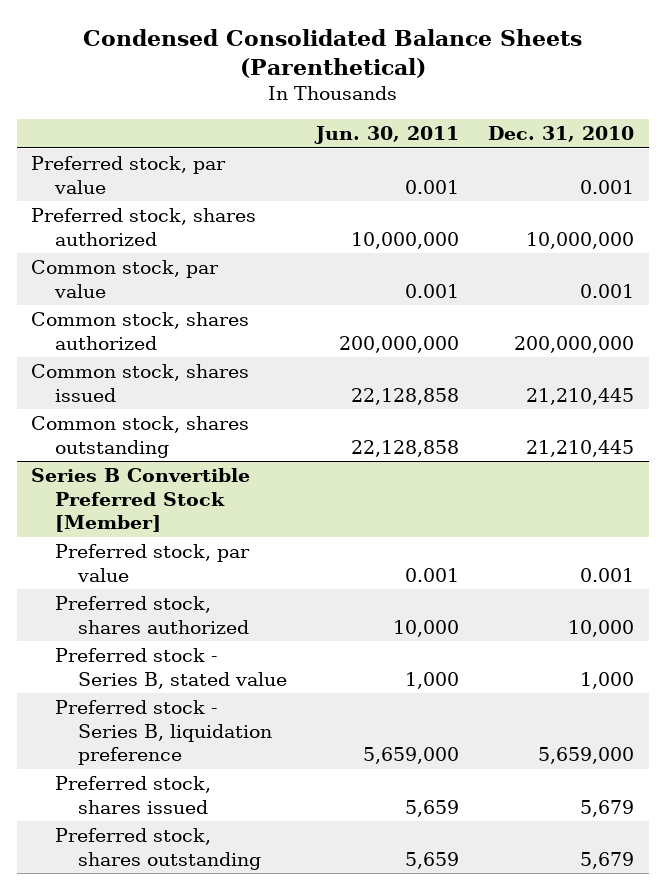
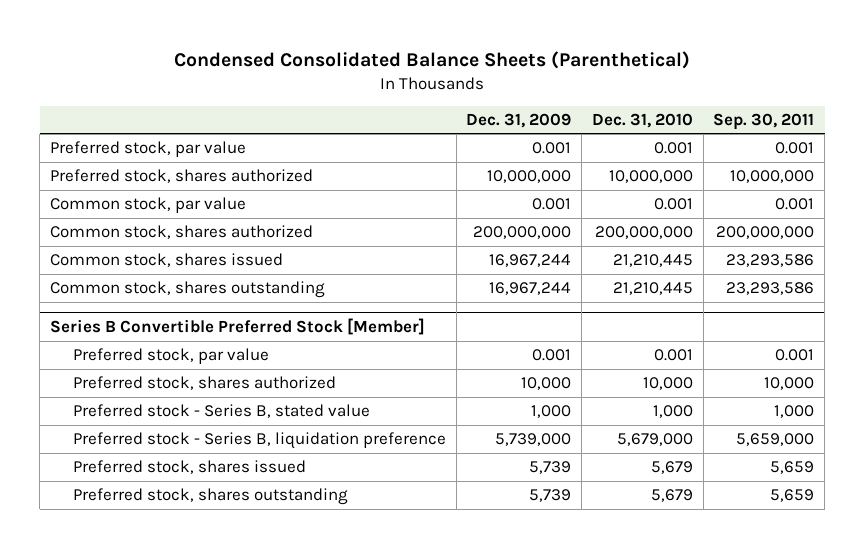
[314,126,460,145] Jun. 30, 2011 -> none
none -> [466,112,572,128] Dec. 31, 2009
none -> [713,112,815,130] Sep. 30, 2011
[538,747,635,765] 5,659,000 -> [616,433,693,447] 5,679,000

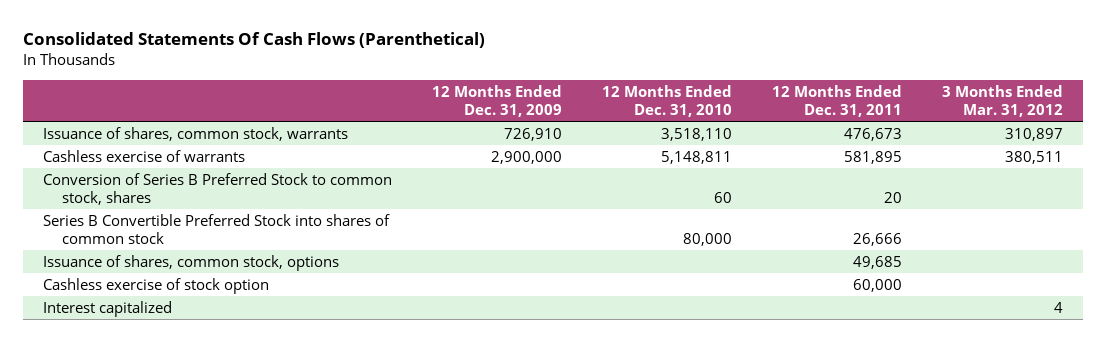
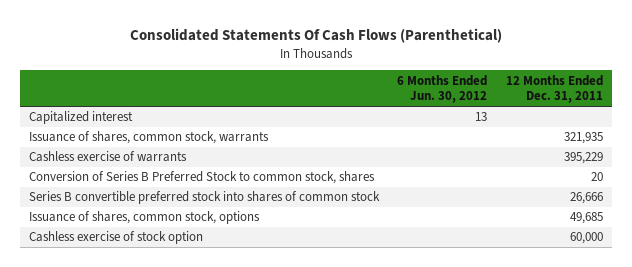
[431,84,562,117] 12 Months Ended Dec. 31, 2009 -> none
[601,84,732,117] 12 Months Ended Dec. 31, 2010 -> none
[941,84,1063,117] 3 Months Ended Mar. 31, 2012 -> none
none -> [397,74,488,104] 6 Months Ended Jun. 30, 2012
none -> [29,111,134,125] Capitalized interest
[843,127,902,141] 476,673 -> [563,132,603,145] 321,935
[843,150,902,164] 581,895 -> [563,152,603,165] 395,229
[42,213,390,244] Series B Convertible Preferred Stock into shares of common stock -> [29,191,381,205] Series B convertible preferred stock into shares of common stock
[42,300,172,317] Interest capitalized -> none

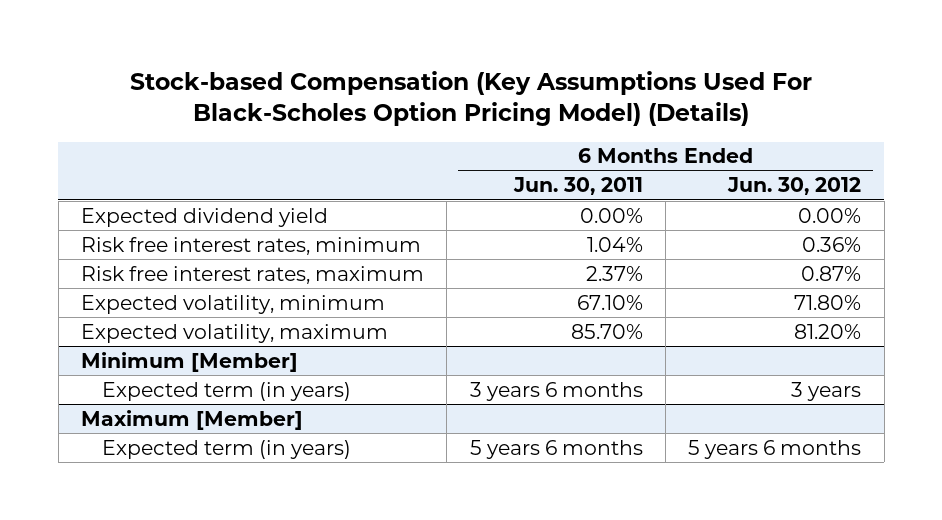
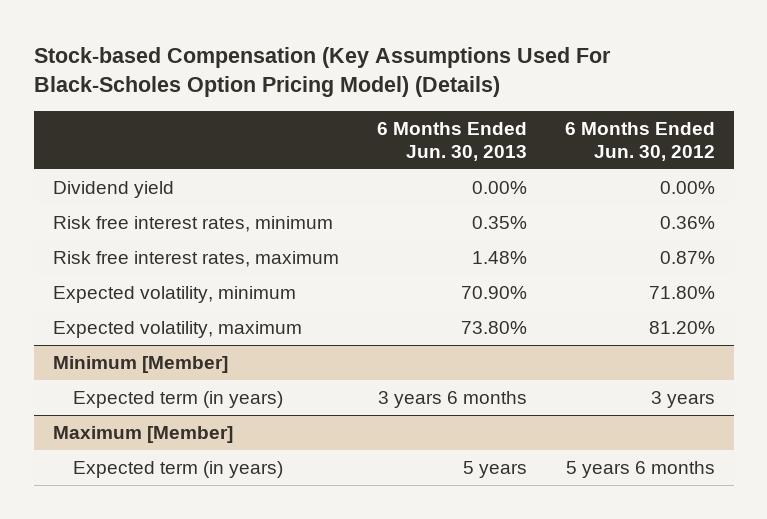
[512,177,643,196] Jun. 30, 2011 -> none
none -> [376,121,527,161] 6 Months Ended Jun. 30, 2013
[81,207,329,227] Expected dividend yield -> [52,180,174,198] Dividend yield

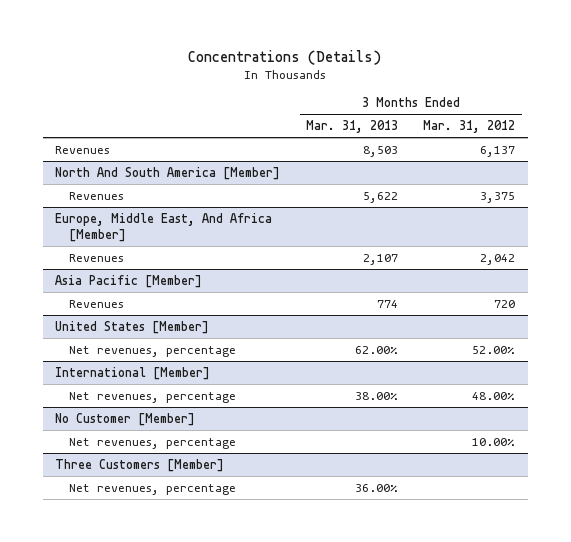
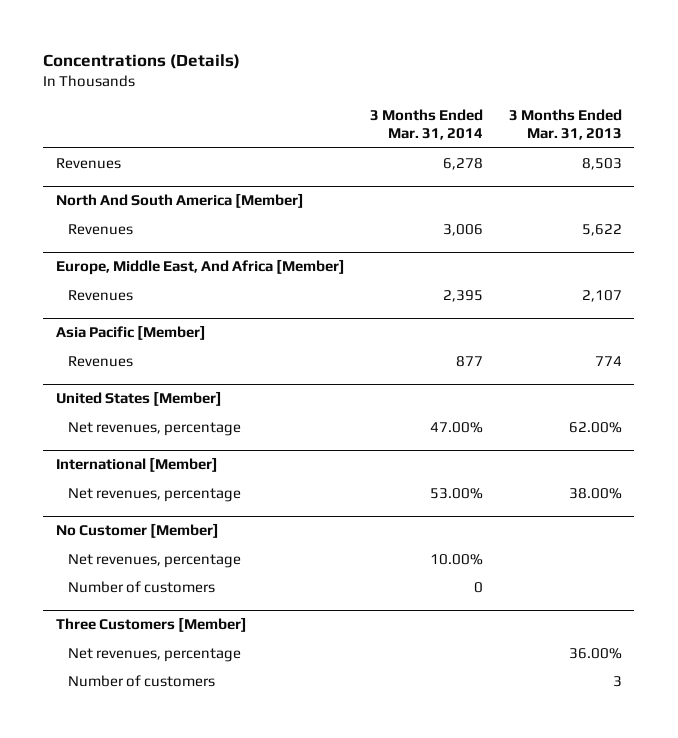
[423,120,516,134] Mar. 31, 2012 -> none
none -> [370,108,484,141] 3 Months Ended Mar. 31, 2014
none -> [68,580,216,593] Number of customers
none -> [68,674,216,687] Number of customers

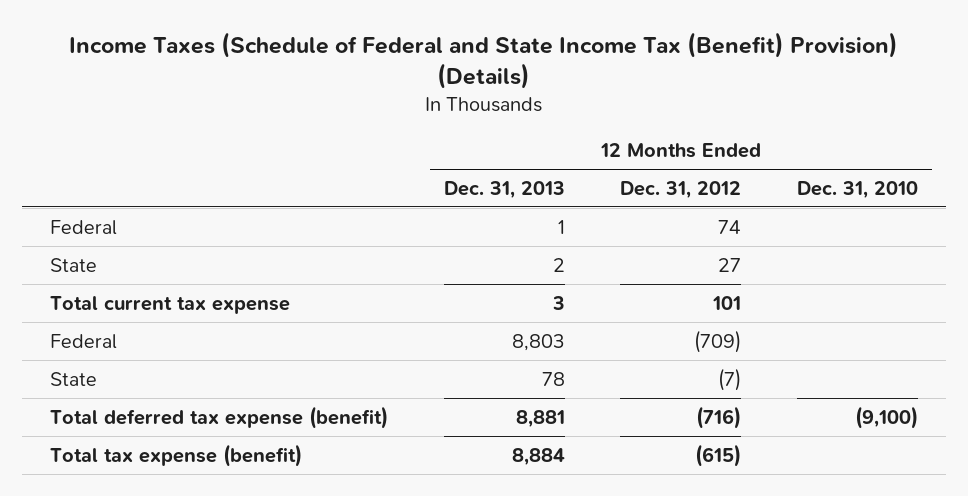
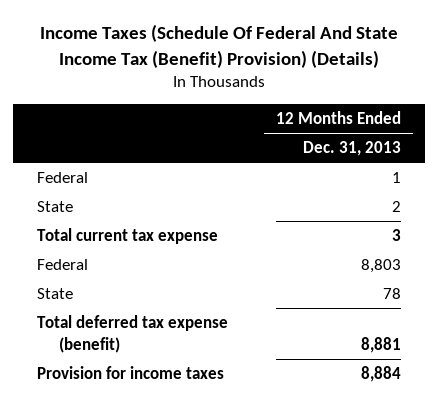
[69,32,899,90] Income Taxes (Schedule of Federal and State Income Tax (Benefit) Provision) (Details) -> [40,24,399,69] Income Taxes (Schedule Of Federal And State Income Tax (Benefit) Provision) (Details)
[620,180,742,199] Dec. 31, 2012 -> none
[797,180,919,199] Dec. 31, 2010 -> none
[49,443,302,467] Total tax expense (benefit) -> [37,365,225,379] Provision for income taxes

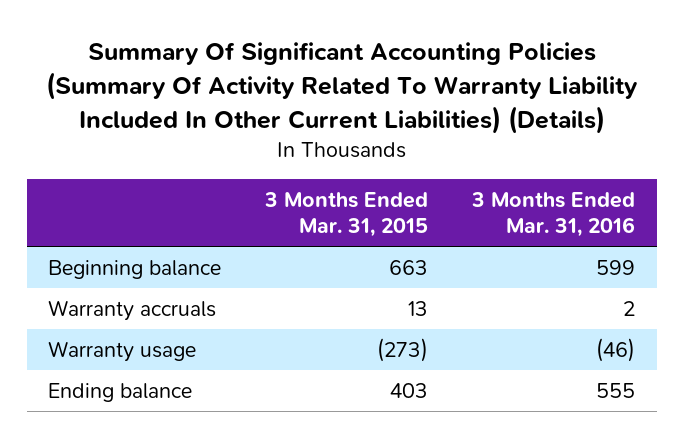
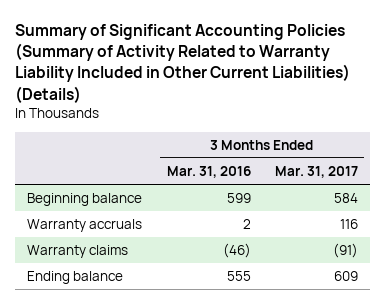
[45,42,638,134] Summary Of Significant Accounting Policies (Summary Of Activity Related To Warranty Liability Included In Other Current Liabilities) (Details) -> [14,23,350,103] Summary of Significant Accounting Policies (Summary of Activity Related to Warranty Liability Included in Other Current Liabilities) (Details)
[264,191,429,238] 3 Months Ended Mar. 31, 2015 -> none
none -> [275,166,359,179] Mar. 31, 2017
[48,340,197,362] Warranty usage -> [26,245,128,259] Warranty claims

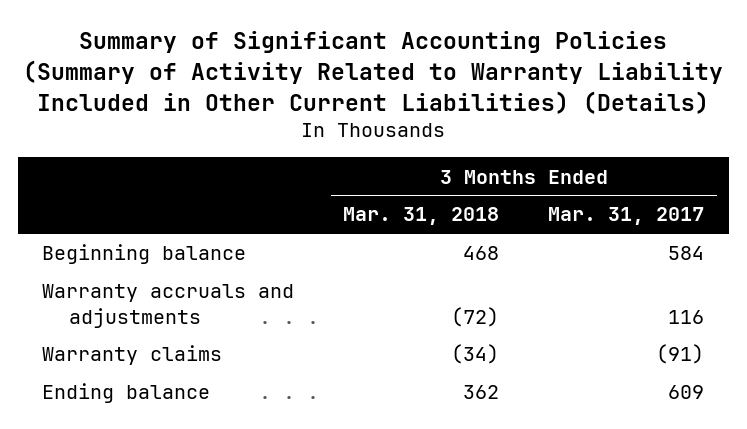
[166,166,251,179] Mar. 31, 2016 -> none
none -> [343,207,500,226] Mar. 31, 2018
[26,219,142,233] Warranty accruals -> [42,284,295,328] Warranty accruals and adjustments

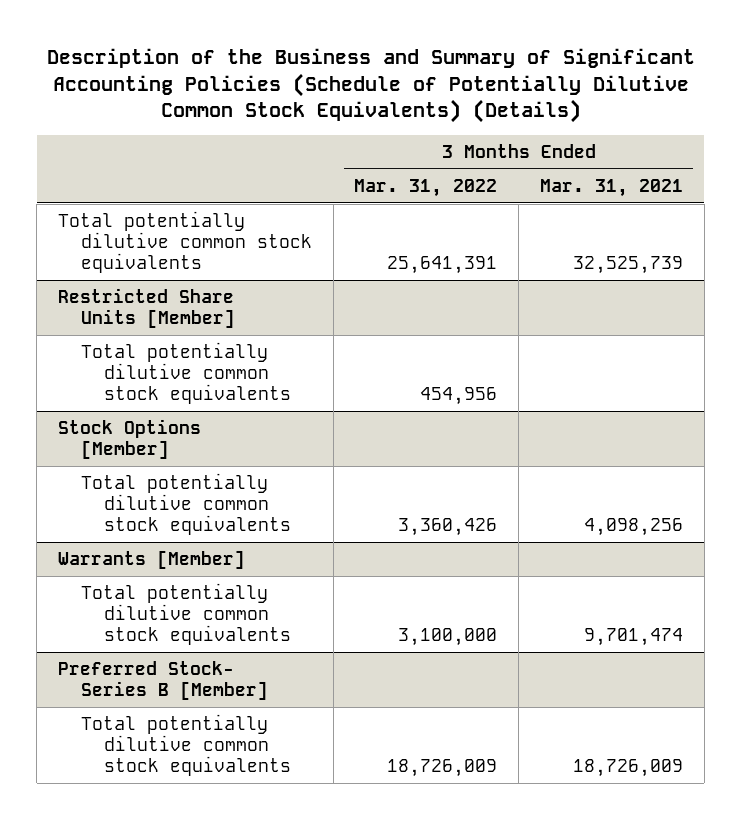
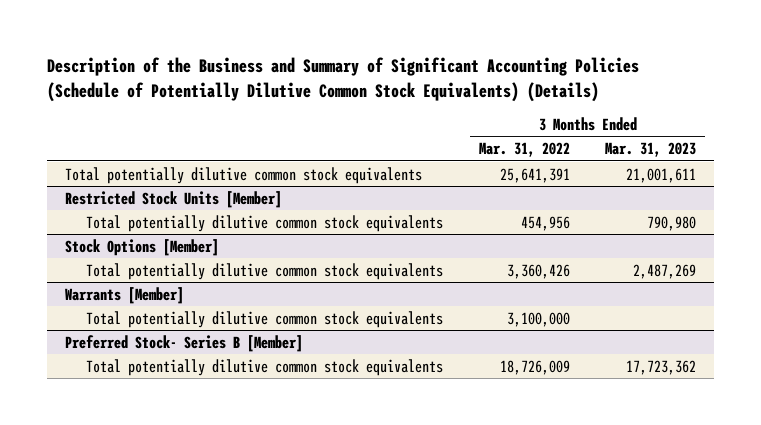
[539,178,683,197] Mar. 31, 2021 -> none
none -> [605,142,697,158] Mar. 31, 2023
[58,288,235,329] Restricted Share Units [Member] -> [65,190,283,208] Restricted Stock Units [Member]

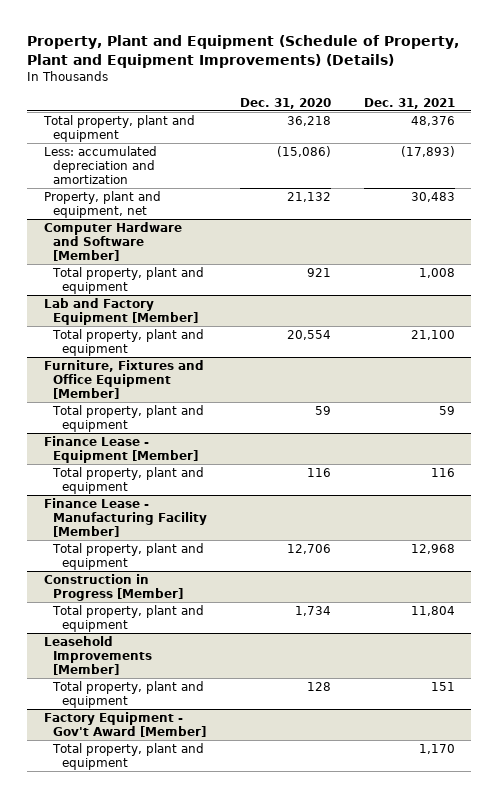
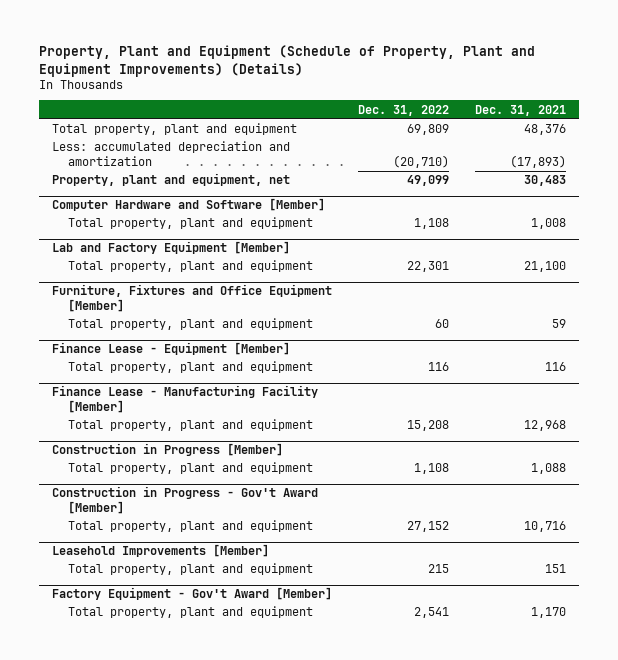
[239,97,331,109] Dec. 31, 2020 -> none
none -> [358,104,450,116] Dec. 31, 2022
[410,605,455,616] 11,804 -> [531,463,567,475] 1,088
none -> [51,486,318,514] Construction in Progress - Gov't Award [Member]
none -> [67,520,313,533] Total property, plant and equipment

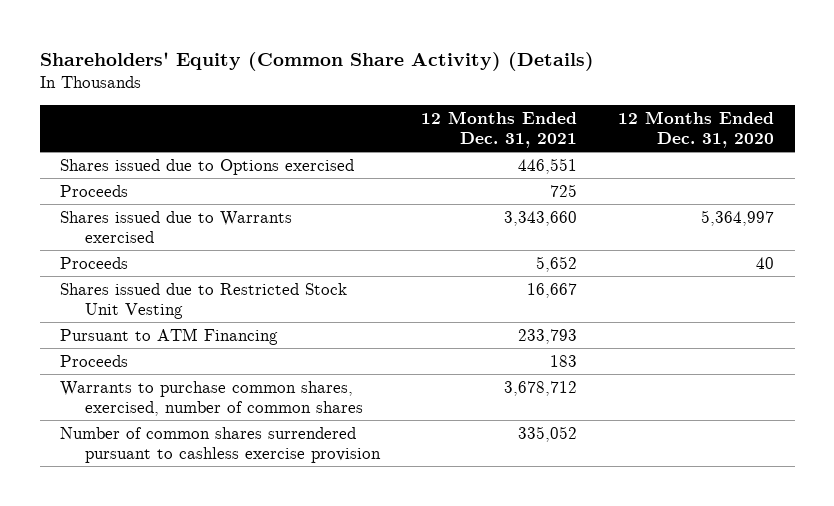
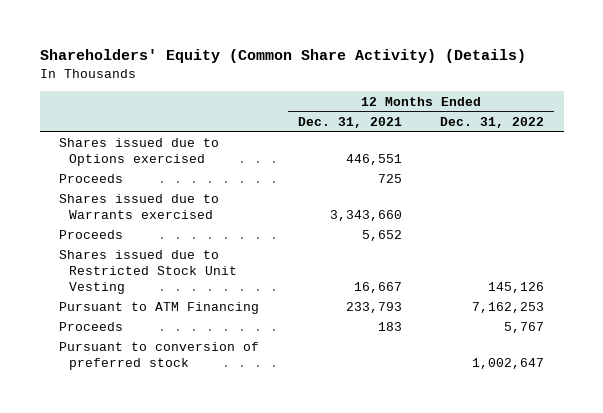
[618,110,775,148] 12 Months Ended Dec. 31, 2020 -> none
none -> [440,116,545,128] Dec. 31, 2022
[60,380,364,417] Warrants to purchase common shares, exercised, number of common shares -> none
[60,426,382,464] Number of common shares surrendered pursuant to cashless exercise provision -> none
none -> [58,342,259,371] Pursuant to conversion of preferred stock

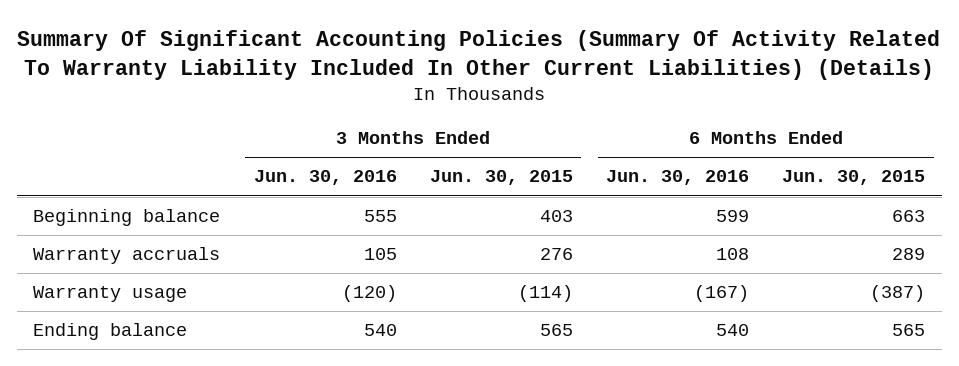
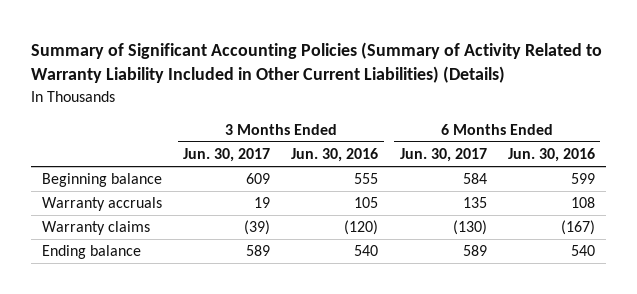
[17,29,941,80] Summary Of Significant Accounting Policies (Summary Of Activity Related To Warranty Liability Included In Other Current Liabilities) (Details) -> [31,41,603,84] Summary of Significant Accounting Policies (Summary of Activity Related to Warranty Liability Included in Other Current Liabilities) (Details)
[429,170,573,186] Jun. 30, 2015 -> none
[782,170,926,186] Jun. 30, 2015 -> none
none -> [183,148,271,163] Jun. 30, 2017
none -> [399,148,487,163] Jun. 30, 2017
[33,286,188,303] Warranty usage -> [41,221,150,236] Warranty claims

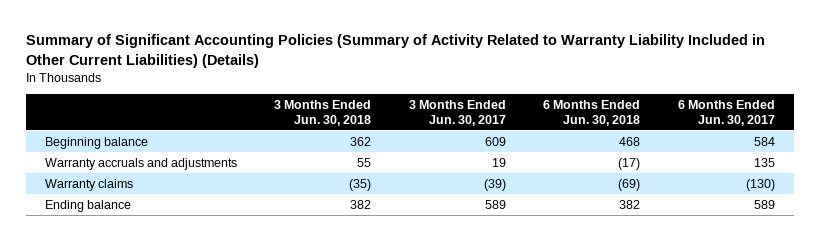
[291,148,379,163] Jun. 30, 2016 -> none
[508,148,596,163] Jun. 30, 2016 -> none
none -> [274,100,372,126] 3 Months Ended Jun. 30, 2018
none -> [543,100,641,126] 6 Months Ended Jun. 30, 2018
[41,197,162,212] Warranty accruals -> [44,157,237,170] Warranty accruals and adjustments

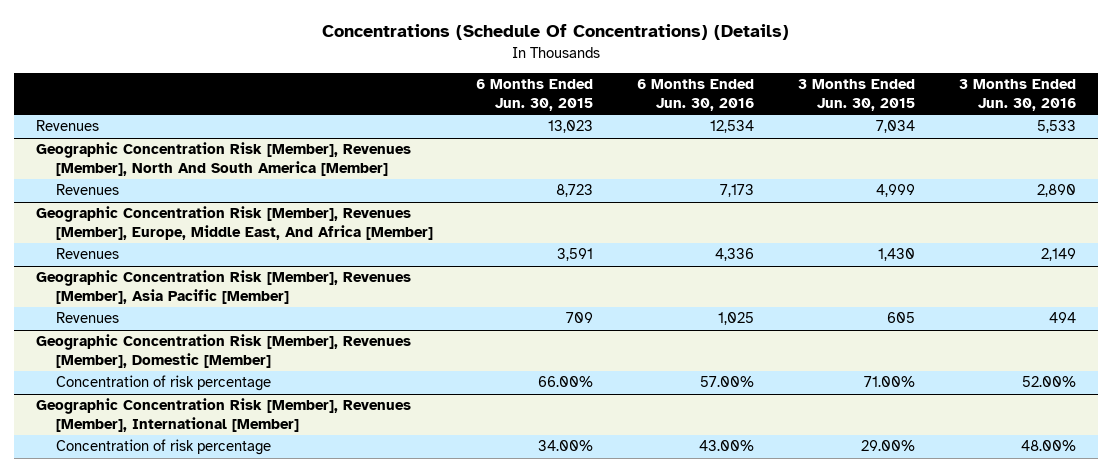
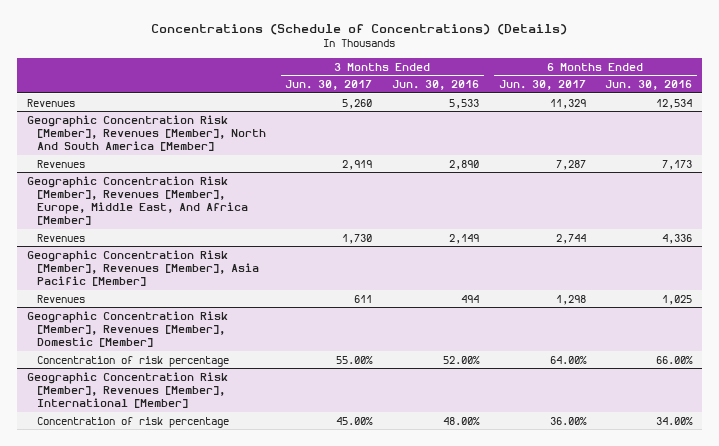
[322,24,790,41] Concentrations (Schedule Of Concentrations) (Details) -> [151,24,568,36] Concentrations (Schedule of Concentrations) (Details)
[476,79,594,111] 6 Months Ended Jun. 30, 2015 -> none
[798,79,916,111] 3 Months Ended Jun. 30, 2015 -> none
none -> [285,80,373,91] Jun. 30, 2017
none -> [498,80,586,91] Jun. 30, 2017
[700,376,755,388] 57.00% -> [656,355,694,364] 66.00%
[699,440,755,452] 43.00% -> [656,416,694,425] 34.00%

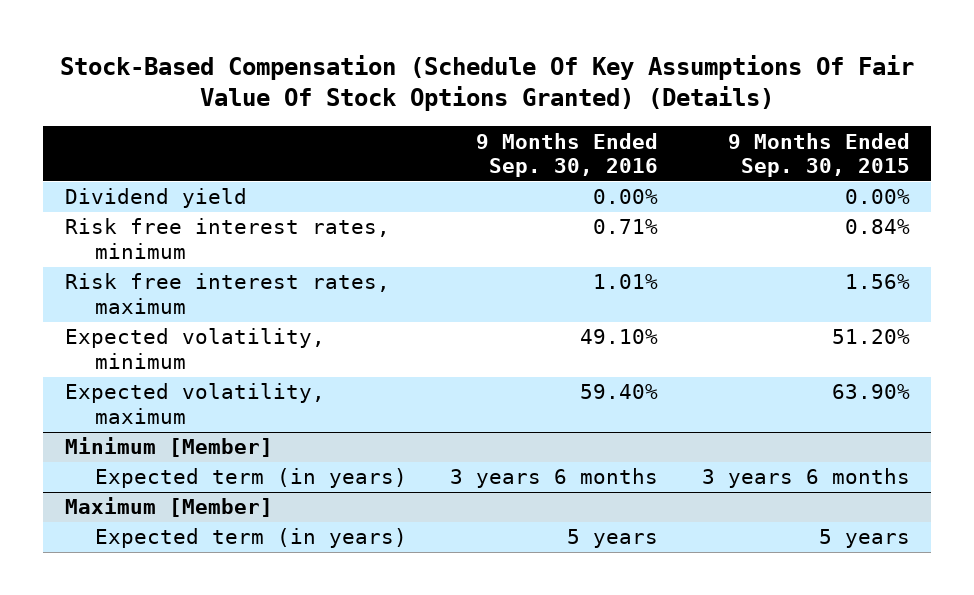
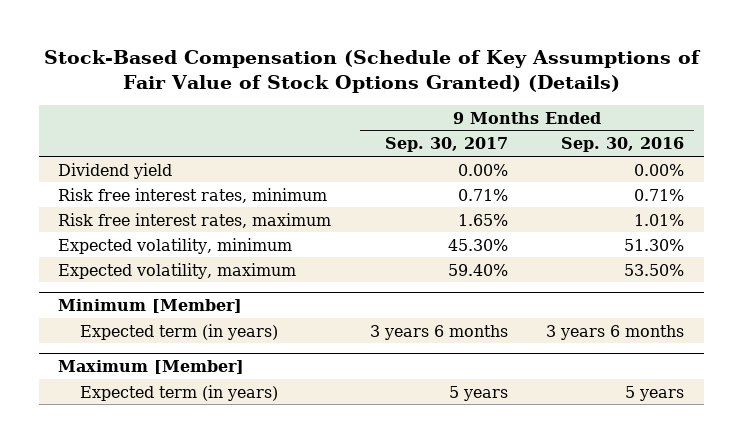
[60,54,915,111] Stock-Based Compensation (Schedule Of Key Assumptions Of Fair Value Of Stock Options Granted) (Details) -> [44,50,702,94] Stock-Based Compensation (Schedule of Key Assumptions of Fair Value of Stock Options Granted) (Details)
[727,132,910,178] 9 Months Ended Sep. 30, 2015 -> none
none -> [384,137,508,153] Sep. 30, 2017
[580,329,659,345] 49.10% -> [624,238,685,251] 51.30%
[580,384,659,400] 59.40% -> [624,263,685,276] 53.50%

